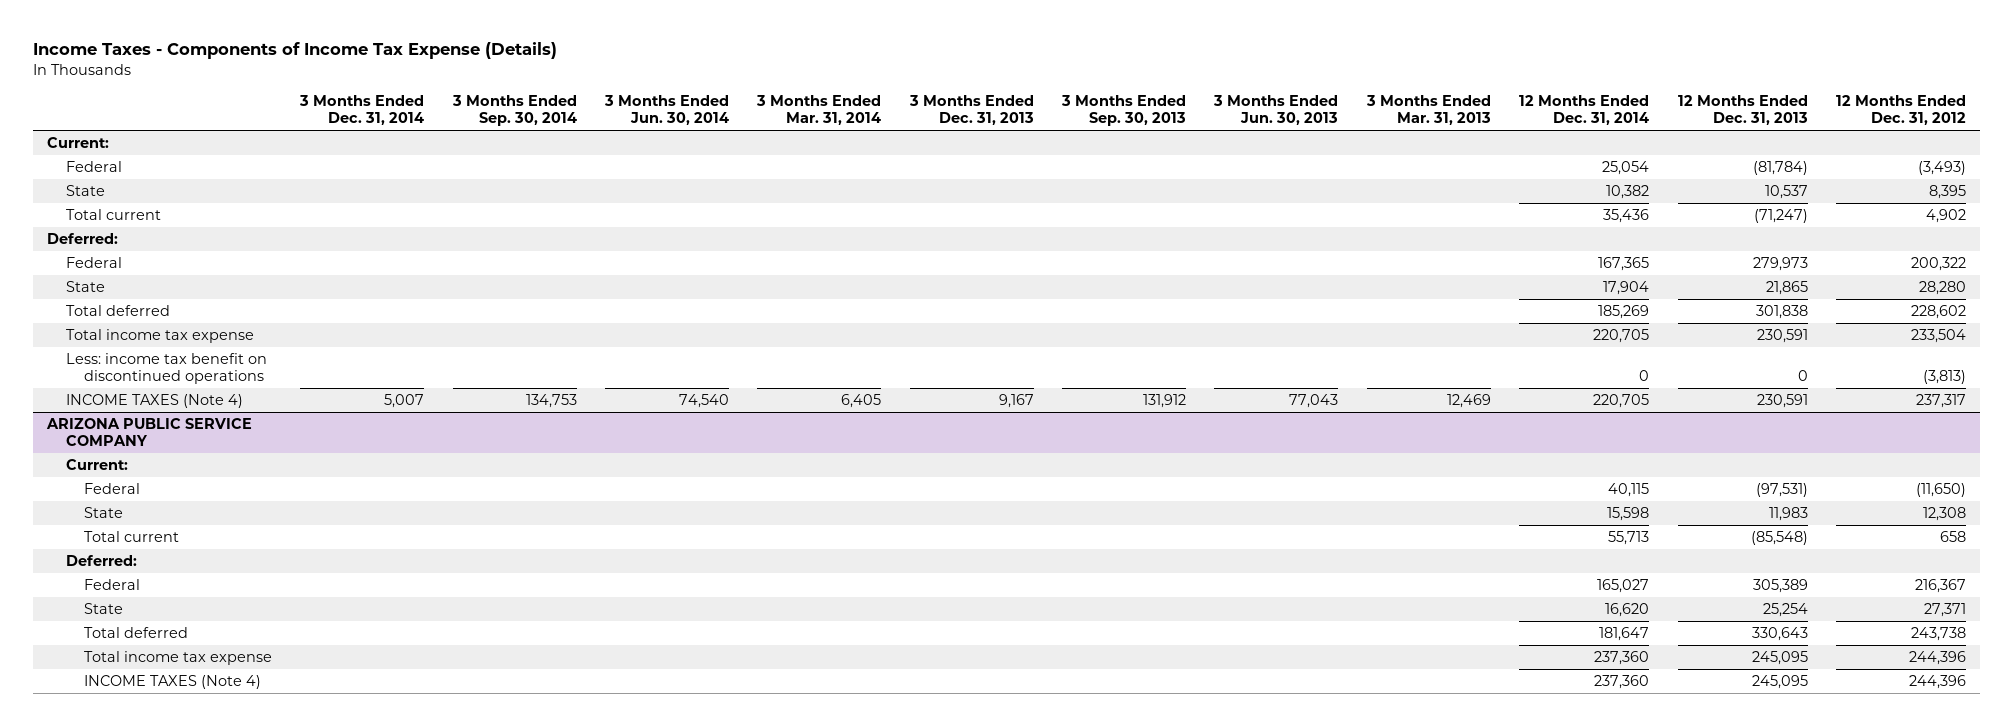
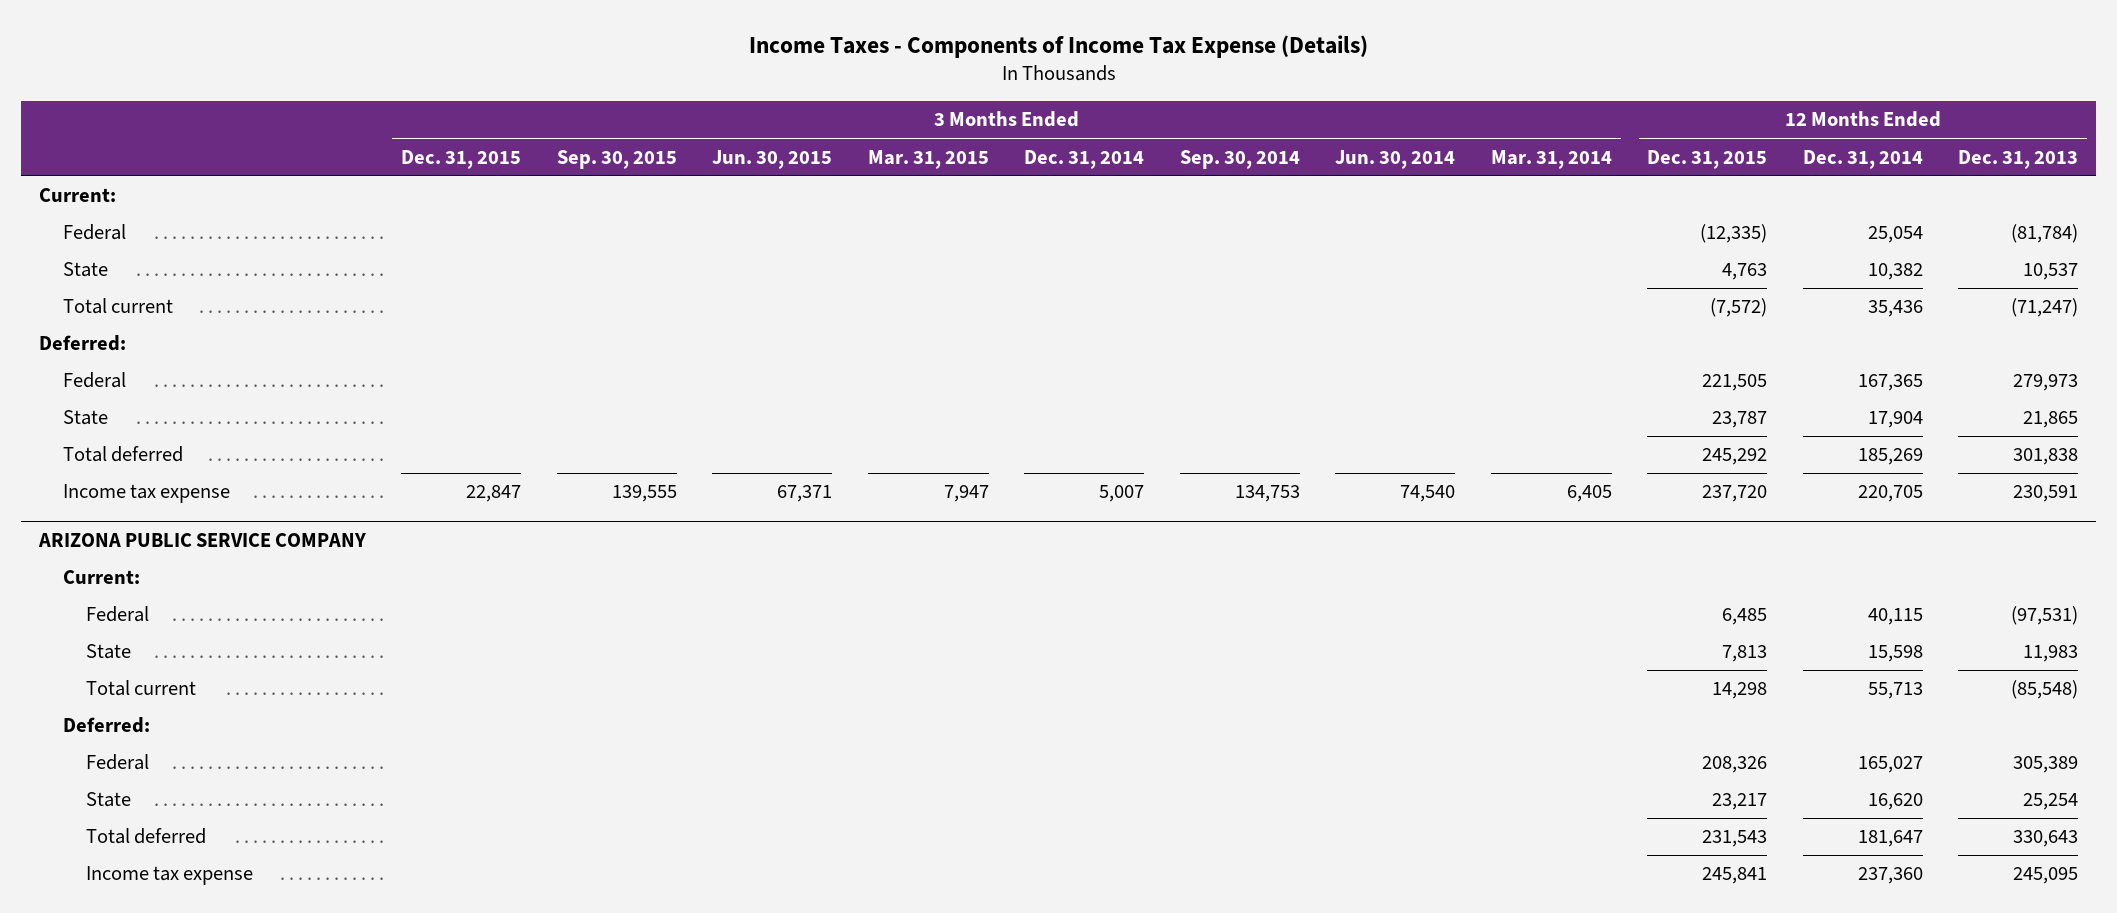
[908,95,1034,126] 3 Months Ended Dec. 31, 2013 -> none
[1061,95,1187,127] 3 Months Ended Sep. 30, 2013 -> none
[1213,95,1339,126] 3 Months Ended Jun. 30, 2013 -> none
[1365,95,1491,126] 3 Months Ended Mar. 31, 2013 -> none
[1835,95,1966,126] 12 Months Ended Dec. 31, 2012 -> none
none -> [401,149,522,169] Dec. 31, 2015
none -> [556,149,677,169] Sep. 30, 2015
none -> [712,149,833,169] Jun. 30, 2015
none -> [867,149,989,169] Mar. 31, 2015
none -> [1647,149,1768,169] Dec. 31, 2015
[65,329,254,344] Total income tax expense -> none
[65,353,267,385] Less: income tax benefit on discontinued operations -> none
[65,394,243,409] INCOME TAXES (Note 4) -> [62,484,230,504] Income tax expense
[83,651,272,666] Total income tax expense -> none
[83,675,261,690] INCOME TAXES (Note 4) -> [86,866,254,886] Income tax expense

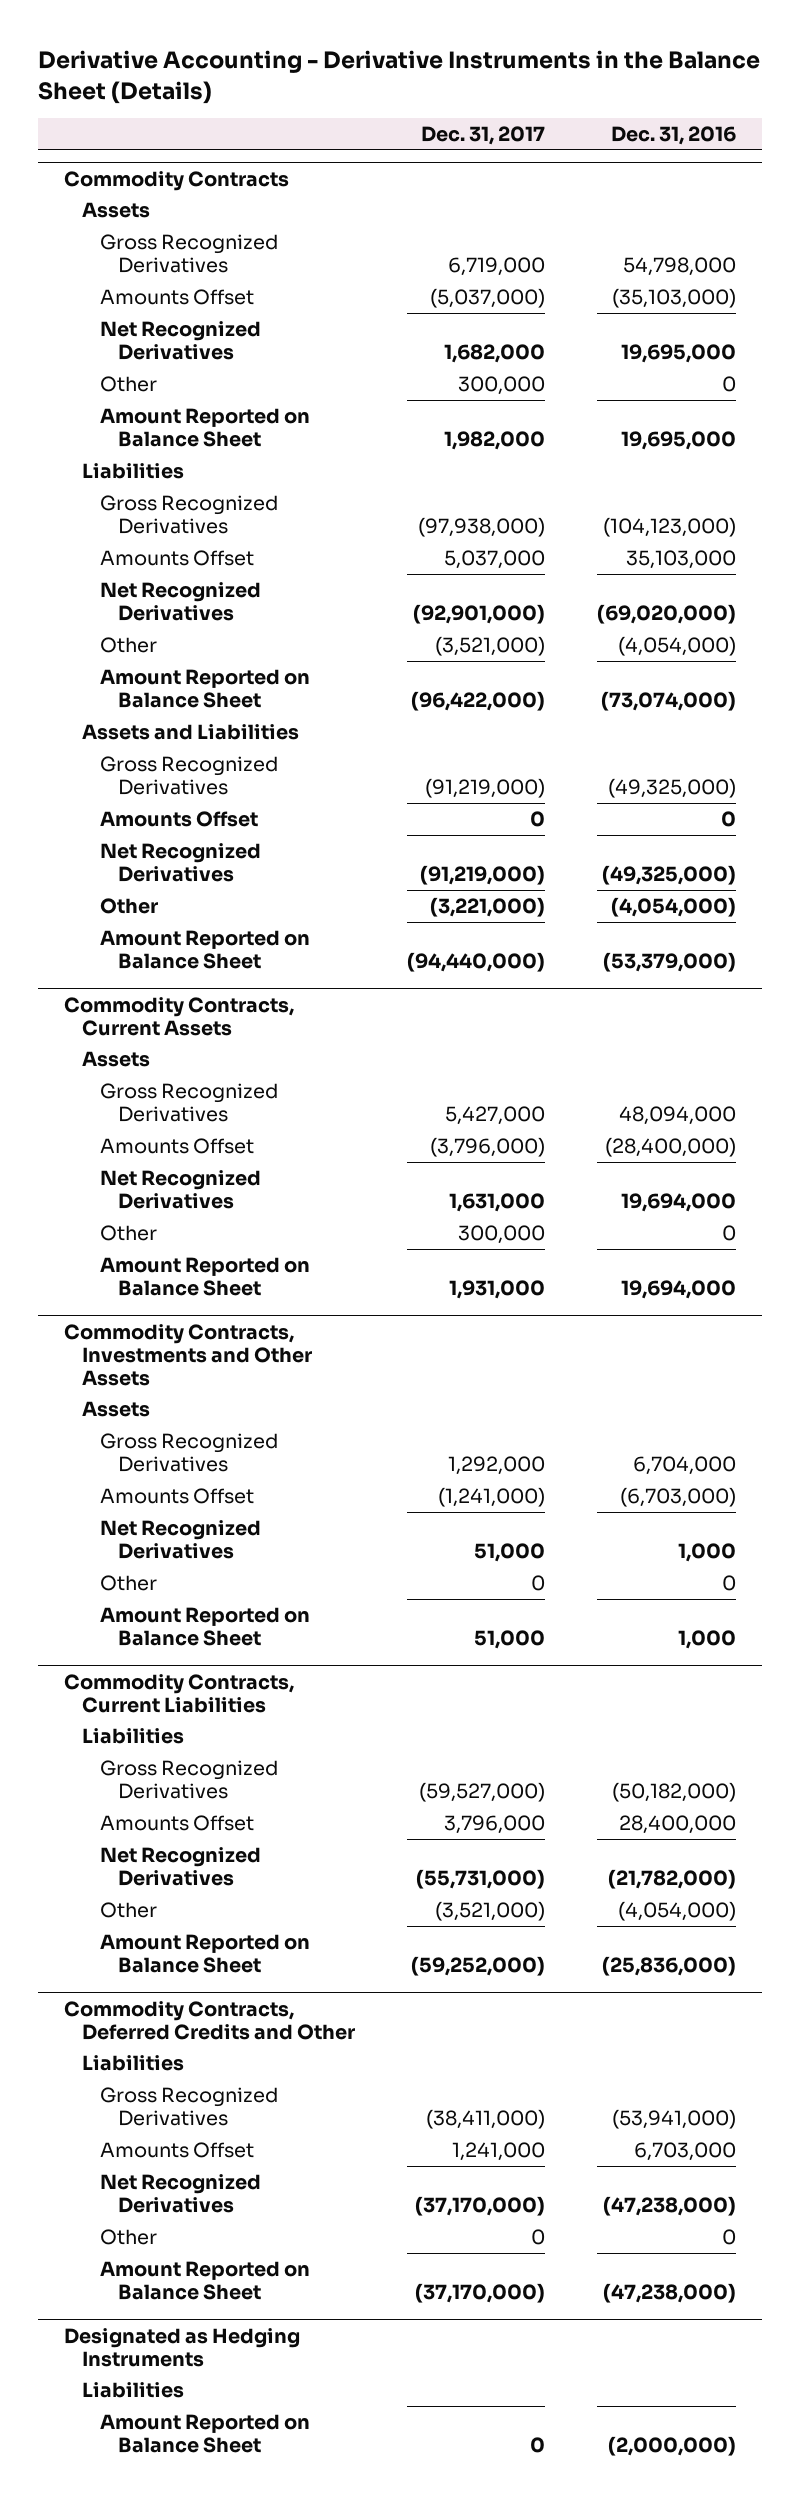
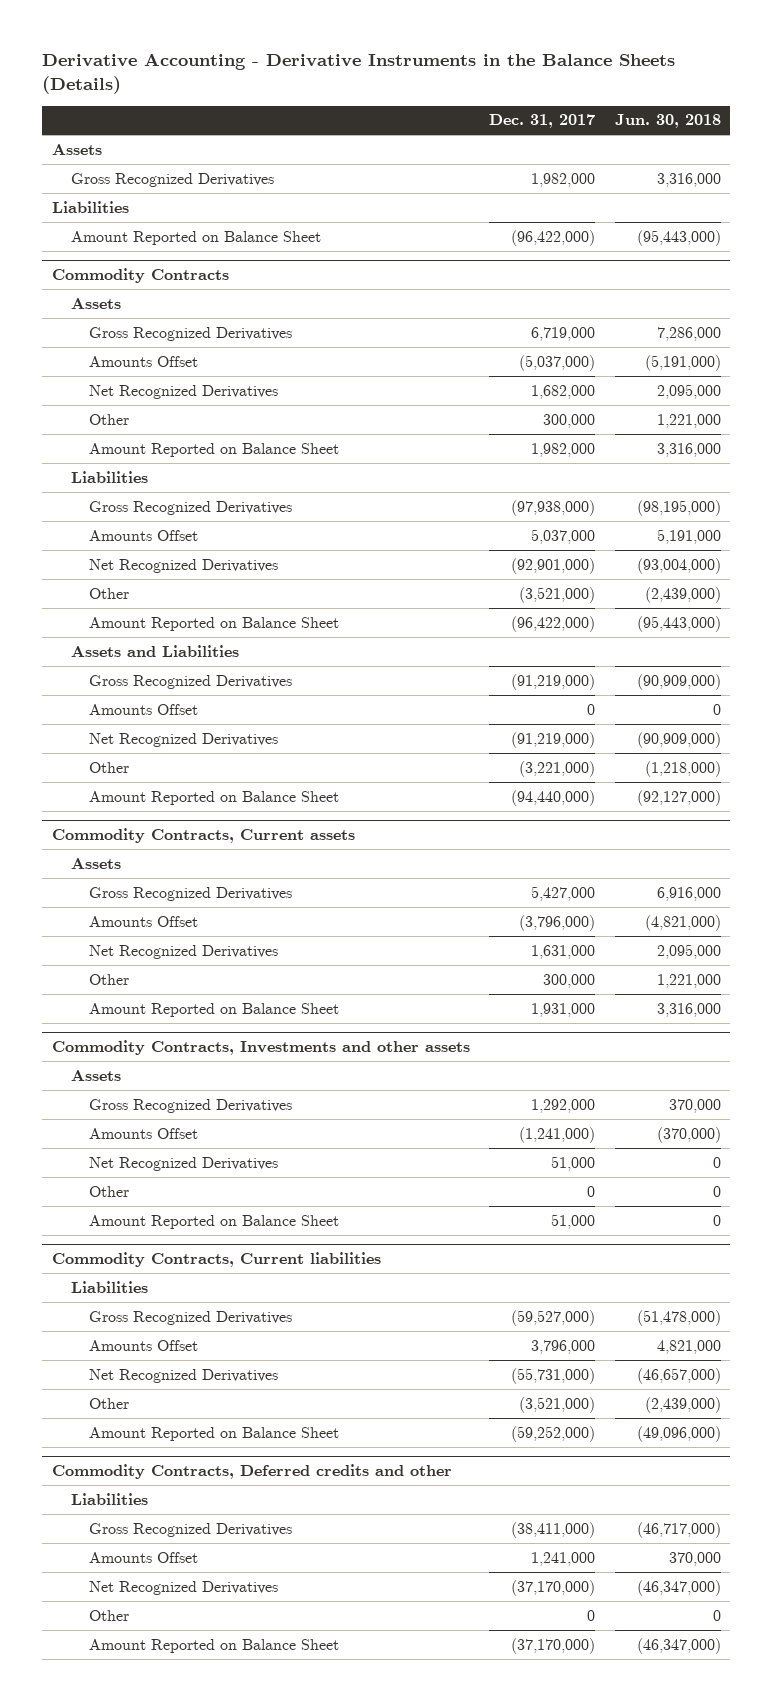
[37,50,760,104] Derivative Accounting - Derivative Instruments in the Balance Sheet (Details) -> [42,53,676,95] Derivative Accounting - Derivative Instruments in the Balance Sheets (Details)
[611,126,737,146] Dec. 31, 2016 -> none
none -> [614,114,721,129] Jun. 30, 2018
none -> [51,143,102,155] Assets
none -> [70,172,274,187] Gross Recognized Derivatives
none -> [51,200,129,213] Liabilities
none -> [70,230,321,245] Amount Reported on Balance Sheet
[63,996,294,1036] Commodity Contracts, Current Assets -> [51,828,355,844] Commodity Contracts, Current assets
[63,1323,312,1386] Commodity Contracts, Investments and Other Assets -> [51,1040,470,1056] Commodity Contracts, Investments and other assets
[63,1673,294,1713] Commodity Contracts, Current Liabilities -> [51,1252,381,1268] Commodity Contracts, Current liabilities
[63,2000,355,2040] Commodity Contracts, Deferred Credits and Other -> [51,1464,452,1480] Commodity Contracts, Deferred credits and other
[63,2327,300,2367] Designated as Hedging Instruments -> none
[81,2382,184,2399] Liabilities -> none
[100,2414,311,2454] Amount Reported on Balance Sheet -> none

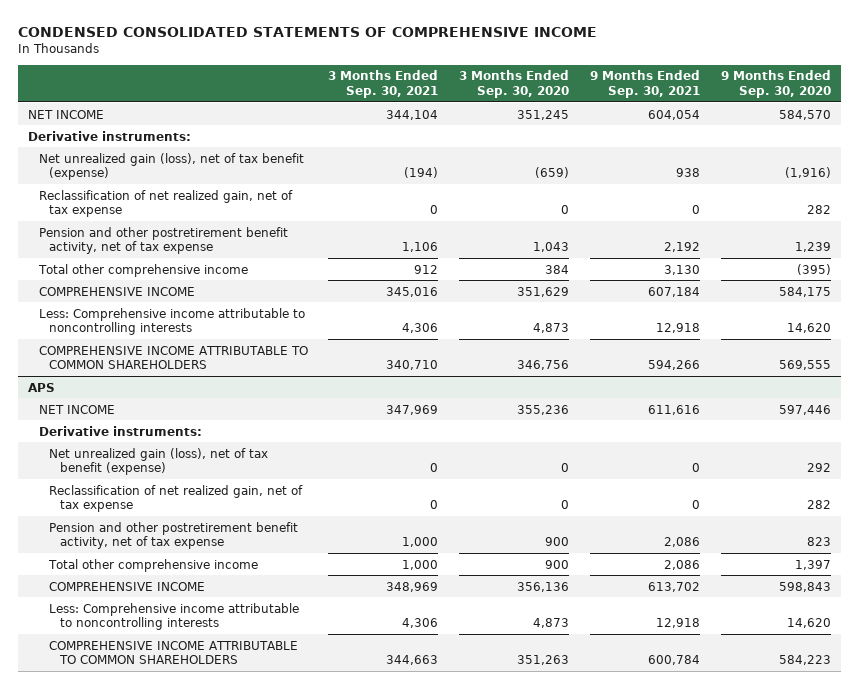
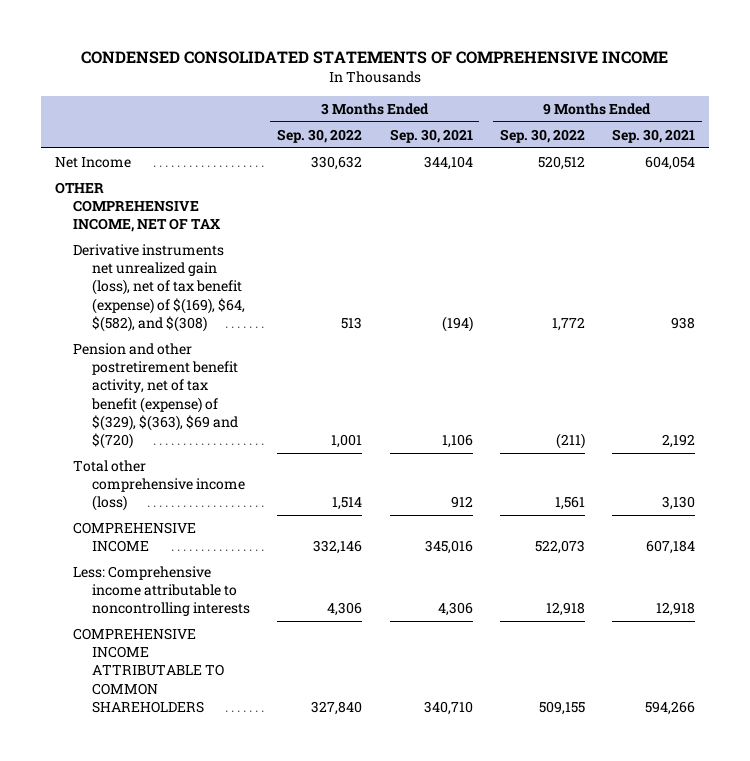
[459,70,570,99] 3 Months Ended Sep. 30, 2020 -> none
[720,70,831,99] 9 Months Ended Sep. 30, 2020 -> none
none -> [277,128,363,143] Sep. 30, 2022
none -> [499,128,585,143] Sep. 30, 2022
[28,130,192,141] Derivative instruments: -> none
[38,189,293,218] Reclassification of net realized gain, net of tax expense -> none
[28,109,105,119] NET INCOME -> [54,157,131,169] Net Income
none -> [54,182,222,233] OTHER COMPREHENSIVE INCOME, NET OF TAX
[38,152,304,181] Net unrealized gain (loss), net of tax benefit (expense) -> [73,244,245,332] Derivative instruments net unrealized gain (loss), net of tax benefit (expense) of $(169), $64, $(582), and $(308)
[38,226,288,255] Pension and other postretirement benefit activity, net of tax expense -> [73,343,238,449] Pension and other postretirement benefit activity, net of tax benefit (expense) of $(329), $(363), $69 and $(720)
[37,263,248,277] Total other comprehensive income -> [73,460,245,512] Total other comprehensive income (loss)
[28,382,56,392] APS -> none
[38,404,115,414] NET INCOME -> none
[38,425,202,436] Derivative instruments: -> none
[49,447,269,476] Net unrealized gain (loss), net of tax benefit (expense) -> none
[49,484,304,513] Reclassification of net realized gain, net of tax expense -> none
[49,521,299,550] Pension and other postretirement benefit activity, net of tax expense -> none
[48,558,259,572] Total other comprehensive income -> none
[49,581,206,591] COMPREHENSIVE INCOME -> none
[49,602,300,631] Less: Comprehensive income attributable to noncontrolling interests -> none
[49,640,299,665] COMPREHENSIVE INCOME ATTRIBUTABLE TO COMMON SHAREHOLDERS -> none

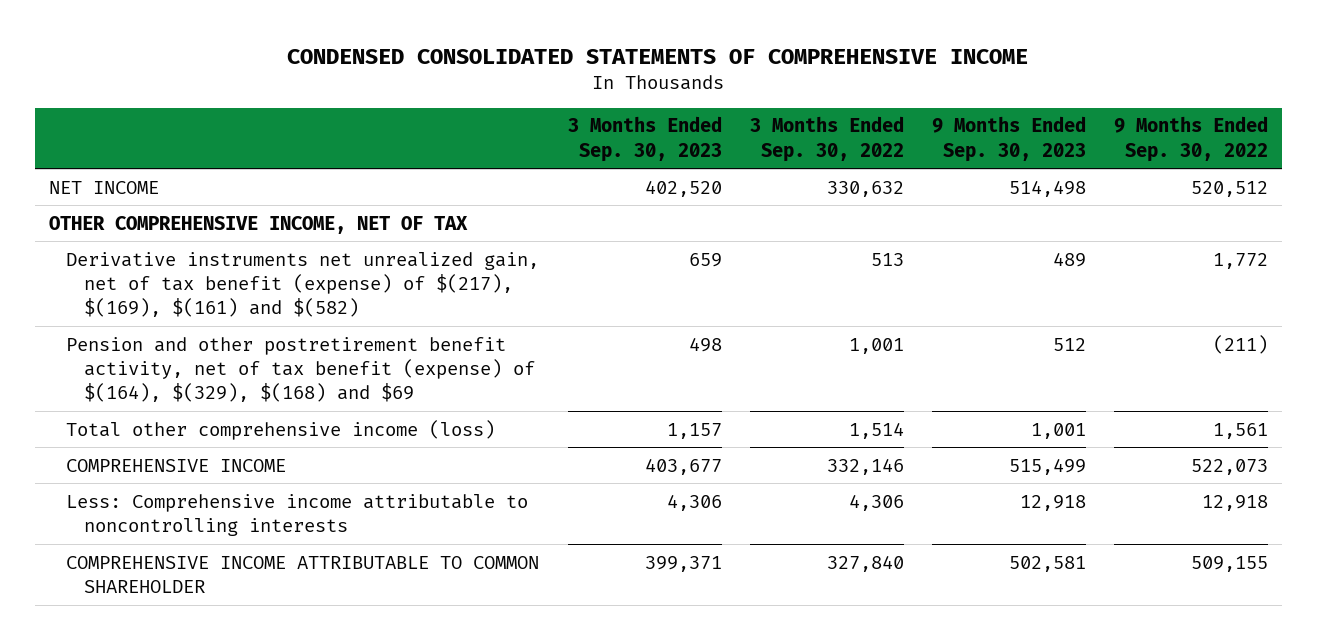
[389,128,473,143] Sep. 30, 2021 -> none
[612,128,696,143] Sep. 30, 2021 -> none
none -> [567,116,722,162] 3 Months Ended Sep. 30, 2023
none -> [931,116,1086,162] 9 Months Ended Sep. 30, 2023
[54,157,131,169] Net Income -> [48,180,159,194] NET INCOME
[73,244,245,332] Derivative instruments net unrealized gain (loss), net of tax benefit (expense) of $(169), $64, $(582), and $(308) -> [66,251,540,318] Derivative instruments net unrealized gain, net of tax benefit (expense) of $(217), $(169), $(161) and $(582)
[73,343,238,449] Pension and other postretirement benefit activity, net of tax benefit (expense) of $(329), $(363), $69 and $(720) -> [66,336,536,403] Pension and other postretirement benefit activity, net of tax benefit (expense) of $(164), $(329), $(168) and $69
[73,628,224,713] COMPREHENSIVE INCOME ATTRIBUTABLE TO COMMON SHAREHOLDERS -> [66,555,540,594] COMPREHENSIVE INCOME ATTRIBUTABLE TO COMMON SHAREHOLDER

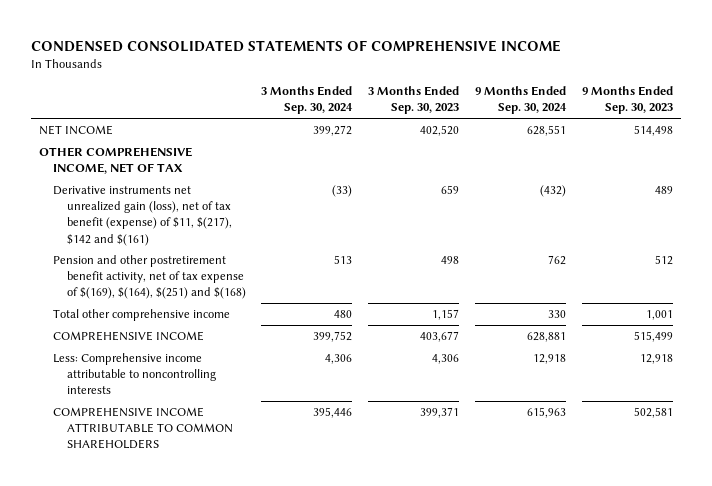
[749,116,904,162] 3 Months Ended Sep. 30, 2022 -> none
[1113,116,1268,162] 9 Months Ended Sep. 30, 2022 -> none
none -> [261,86,354,115] 3 Months Ended Sep. 30, 2024
none -> [474,86,567,115] 9 Months Ended Sep. 30, 2024
[66,251,540,318] Derivative instruments net unrealized gain, net of tax benefit (expense) of $(217), $(169), $(161) and $(582) -> [53,185,232,246] Derivative instruments net unrealized gain (loss), net of tax benefit (expense) of $11, $(217), $142 and $(161)
[66,336,536,403] Pension and other postretirement benefit activity, net of tax benefit (expense) of $(164), $(329), $(168) and $69 -> [53,254,246,300] Pension and other postretirement benefit activity, net of tax expense of $(169), $(164), $(251) and $(168)
[66,419,496,440] Total other comprehensive income (loss) -> [53,308,231,321] Total other comprehensive income
[66,555,540,594] COMPREHENSIVE INCOME ATTRIBUTABLE TO COMMON SHAREHOLDER -> [53,406,233,450] COMPREHENSIVE INCOME ATTRIBUTABLE TO COMMON SHAREHOLDERS

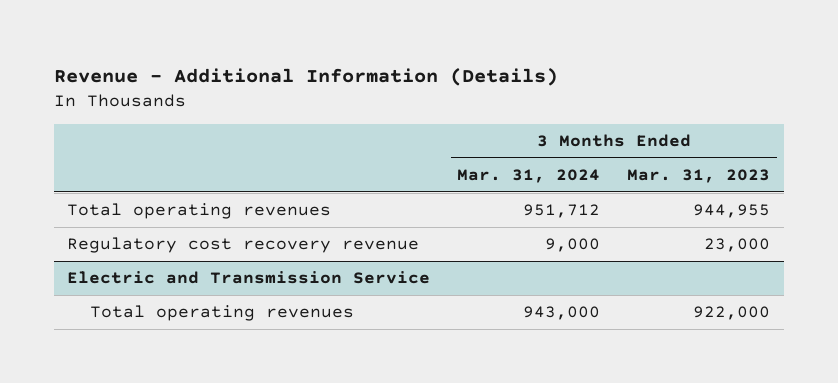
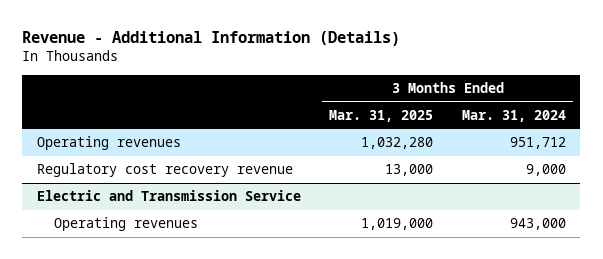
[627,169,771,184] Mar. 31, 2023 -> none
none -> [329,109,434,122] Mar. 31, 2025
[67,203,332,220] Total operating revenues -> [36,136,181,151] Operating revenues
[90,305,355,322] Total operating revenues -> [54,217,199,232] Operating revenues

